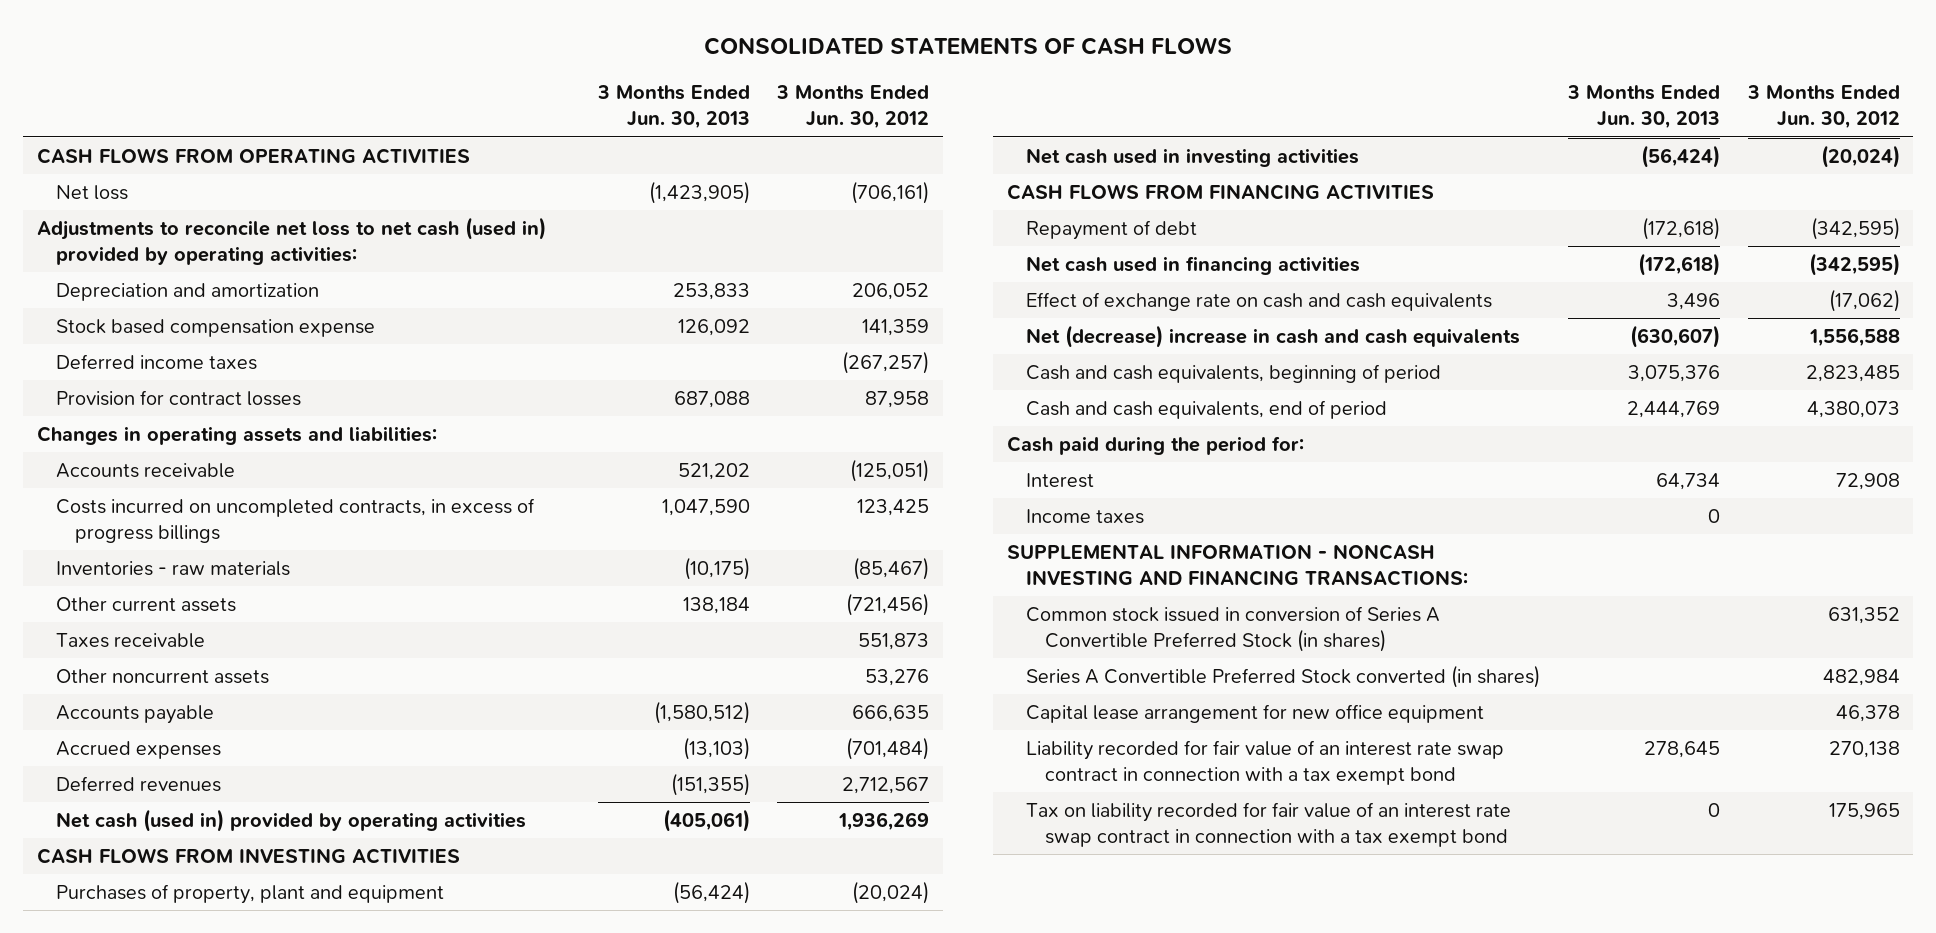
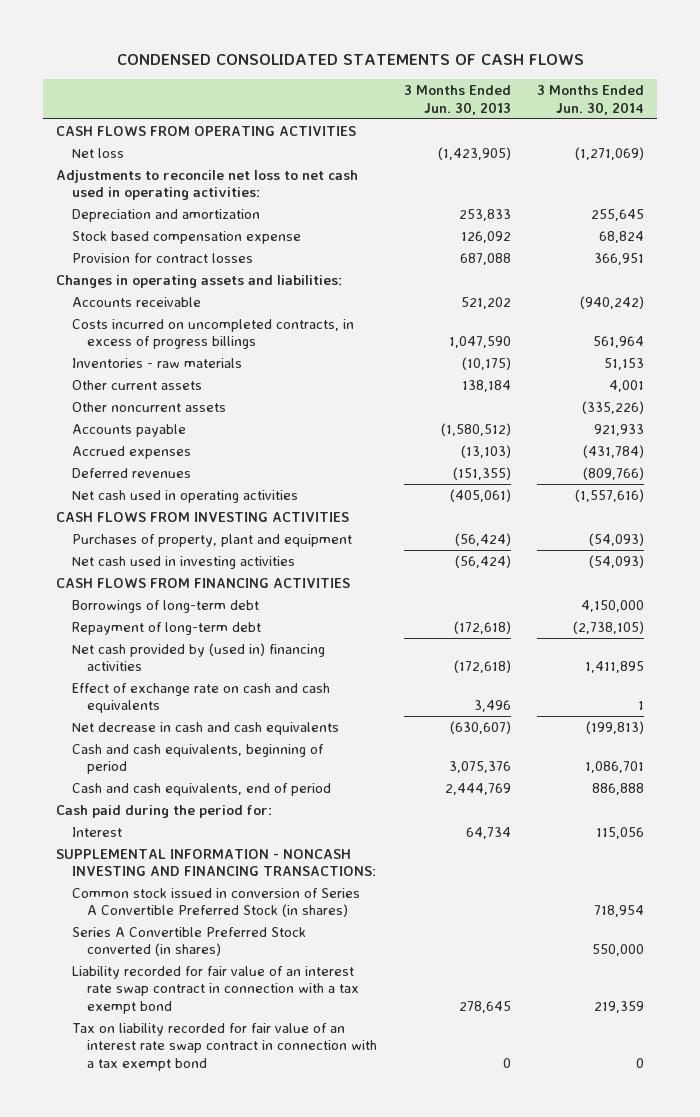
[704,37,1233,56] CONSOLIDATED STATEMENTS OF CASH FLOWS -> [117,54,585,66] CONDENSED CONSOLIDATED STATEMENTS OF CASH FLOWS
[776,85,930,130] 3 Months Ended Jun. 30, 2012 -> none
none -> [536,85,644,115] 3 Months Ended Jun. 30, 2014
[36,216,546,265] Adjustments to reconcile net loss to net cash (used in) provided by operating activities: -> [56,169,359,201] Adjustments to reconcile net loss to net cash used in operating activities:
[56,353,258,370] Deferred income taxes -> none
[56,632,206,648] Taxes receivable -> none
[56,808,527,832] Net cash (used in) provided by operating activities -> [71,489,298,503] Net cash used in operating activities
none -> [71,599,259,613] Borrowings of long-term debt
[1026,219,1198,240] Repayment of debt -> [71,621,261,635] Repayment of long-term debt
[1026,255,1361,275] Net cash used in financing activities -> [71,642,325,672] Net cash provided by (used in) financing activities
[1026,324,1521,348] Net (decrease) increase in cash and cash equivalents -> [71,721,339,735] Net decrease in cash and cash equivalents
[1026,508,1145,524] Income taxes -> none
[1026,703,1485,723] Capital lease arrangement for new office equipment -> none

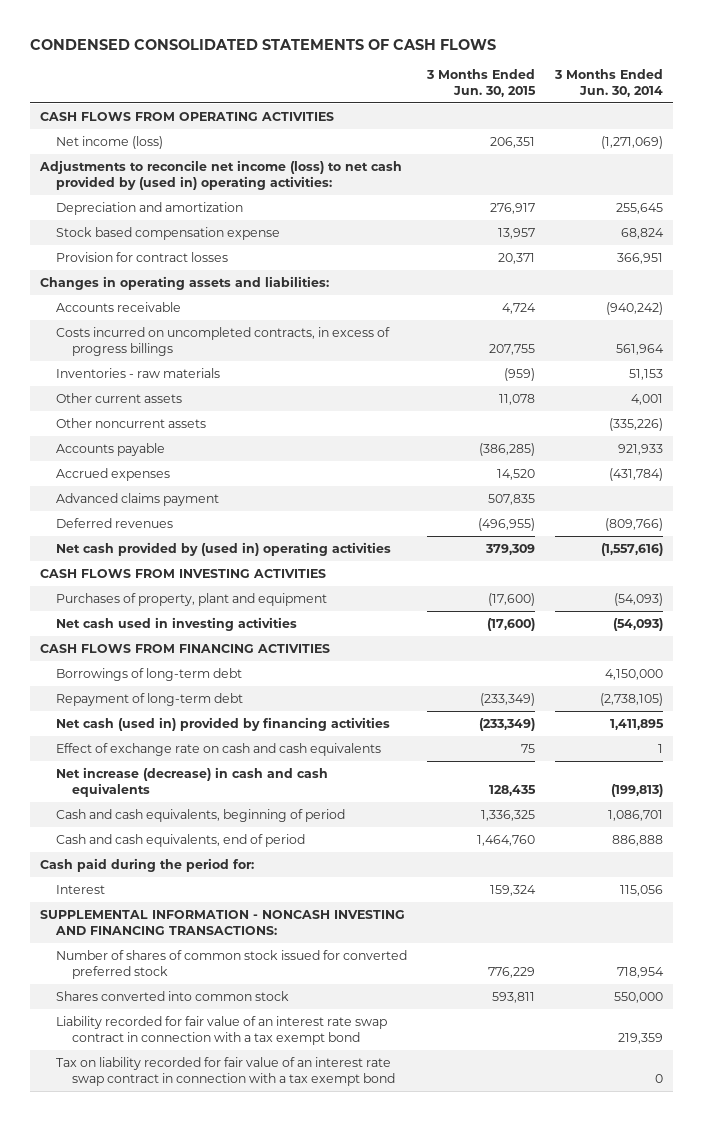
[403,85,511,115] 3 Months Ended Jun. 30, 2013 -> none
none -> [426,69,537,97] 3 Months Ended Jun. 30, 2015
[71,147,124,158] Net loss -> [56,135,164,149] Net income (loss)
[56,169,359,201] Adjustments to reconcile net loss to net cash used in operating activities: -> [38,159,402,190] Adjustments to reconcile net income (loss) to net cash provided by (used in) operating activities:
none -> [56,492,220,506] Advanced claims payment
[71,489,298,503] Net cash used in operating activities -> [56,541,392,556] Net cash provided by (used in) operating activities
[71,642,325,672] Net cash provided by (used in) financing activities -> [56,716,391,731] Net cash (used in) provided by financing activities
[71,721,339,735] Net decrease in cash and cash equivalents -> [56,766,329,797] Net increase (decrease) in cash and cash equivalents
[71,887,360,918] Common stock issued in conversion of Series A Convertible Preferred Stock (in shares) -> [56,949,408,979] Number of shares of common stock issued for converted preferred stock
[71,926,306,957] Series A Convertible Preferred Stock converted (in shares) -> [56,990,290,1001] Shares converted into common stock

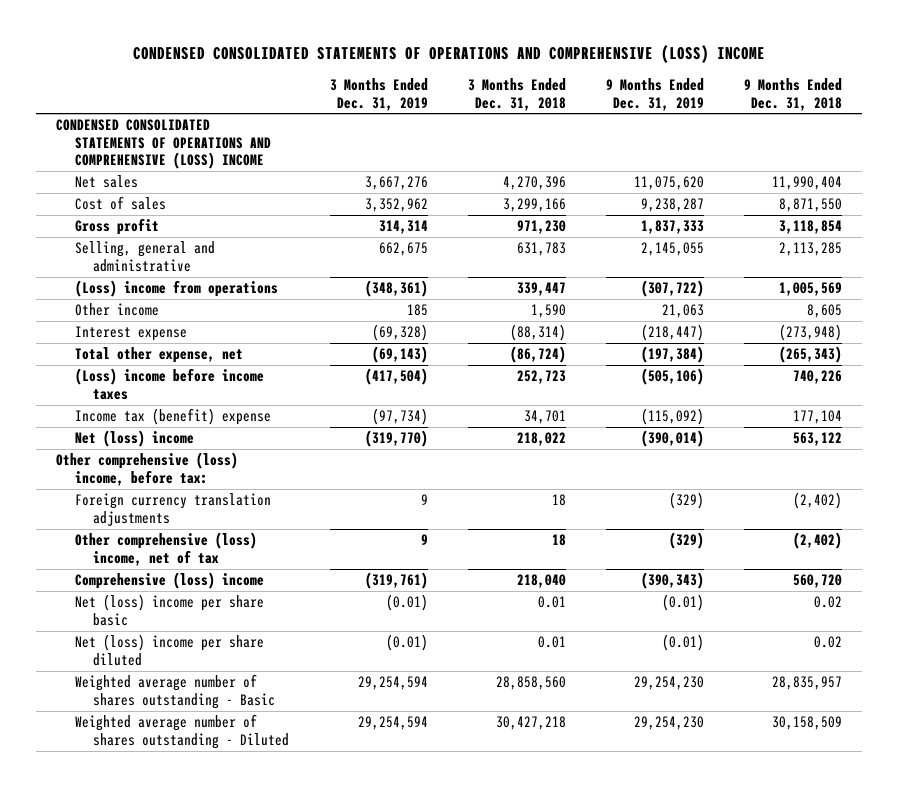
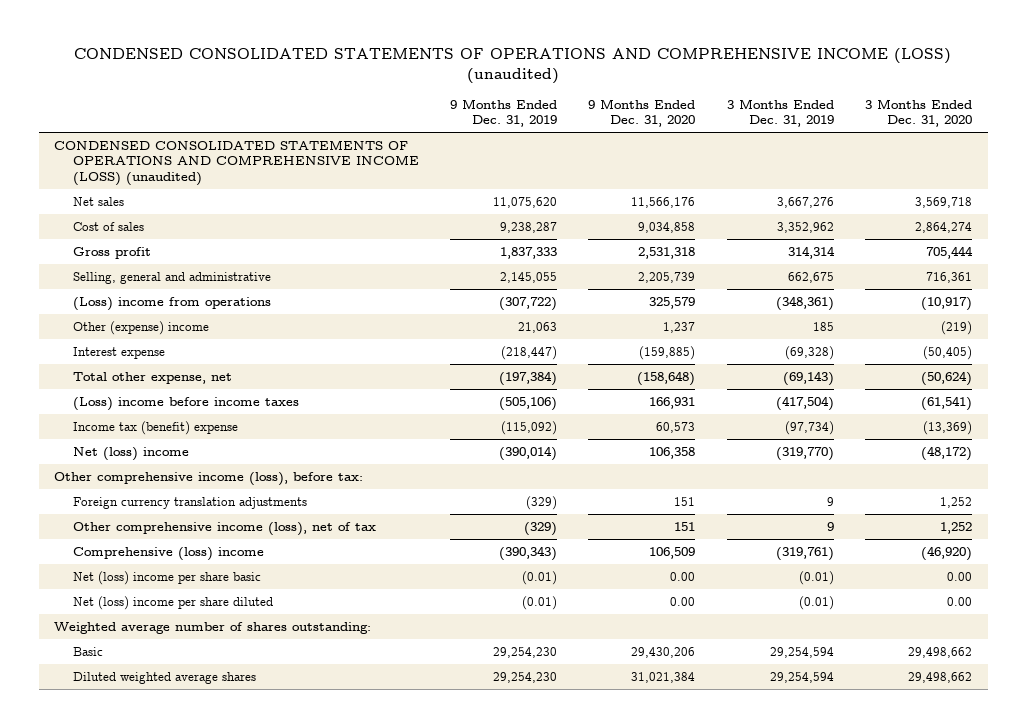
[133,45,766,64] CONDENSED CONSOLIDATED STATEMENTS OF OPERATIONS AND COMPREHENSIVE (LOSS) INCOME -> [74,47,952,84] CONDENSED CONSOLIDATED STATEMENTS OF OPERATIONS AND COMPREHENSIVE INCOME (LOSS) (unaudited)
[467,78,566,111] 3 Months Ended Dec. 31, 2018 -> none
[744,78,843,111] 9 Months Ended Dec. 31, 2018 -> none
none -> [588,98,696,127] 9 Months Ended Dec. 31, 2020
none -> [864,98,972,127] 3 Months Ended Dec. 31, 2020
[56,119,271,170] CONDENSED CONSOLIDATED STATEMENTS OF OPERATIONS AND COMPREHENSIVE (LOSS) INCOME -> [54,140,419,186] CONDENSED CONSOLIDATED STATEMENTS OF OPERATIONS AND COMPREHENSIVE INCOME (LOSS) (unaudited)
[74,303,159,317] Other income -> [72,321,209,336] Other (expense) income
[56,452,239,486] Other comprehensive (loss) income, before tax: -> [54,472,364,487] Other comprehensive income (loss), before tax:
[74,532,257,566] Other comprehensive (loss) income, net of tax -> [72,522,376,537] Other comprehensive income (loss), net of tax
none -> [54,622,372,635] Weighted average number of shares outstanding:
[74,674,276,709] Weighted average number of shares outstanding - Basic -> [72,647,103,657] Basic
[74,714,290,749] Weighted average number of shares outstanding - Diluted -> [72,672,256,685] Diluted weighted average shares

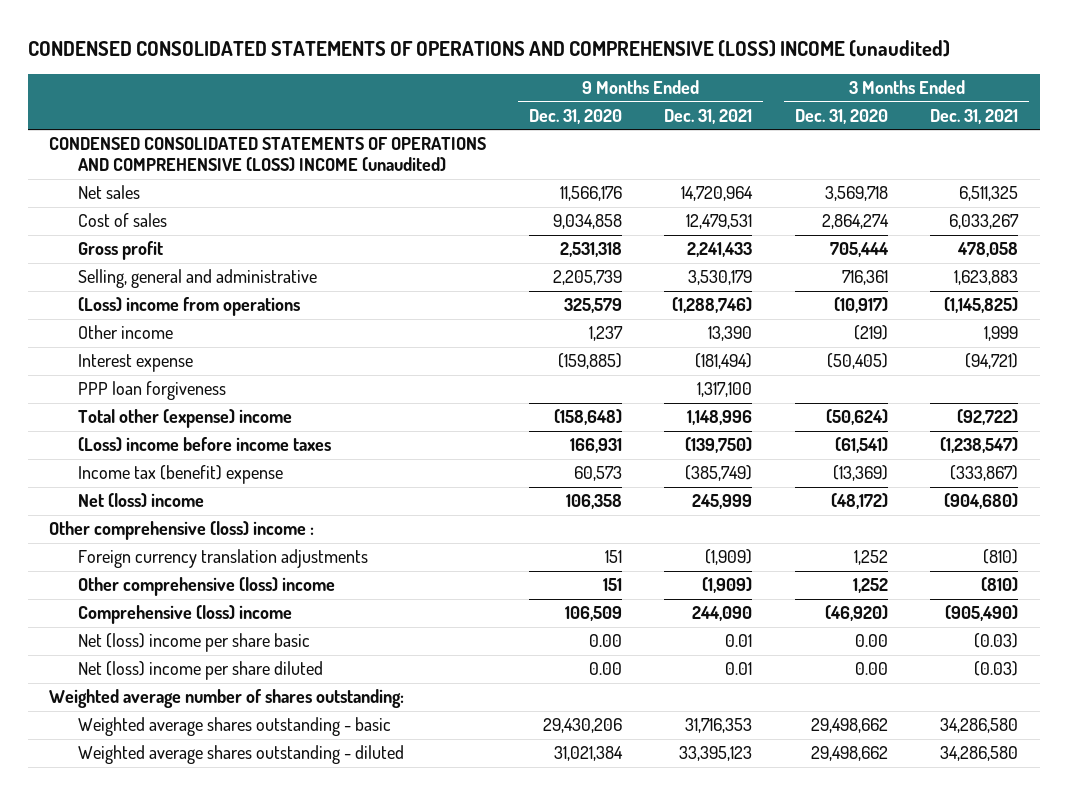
[74,47,952,84] CONDENSED CONSOLIDATED STATEMENTS OF OPERATIONS AND COMPREHENSIVE INCOME (LOSS) (unaudited) -> [28,39,951,57] CONDENSED CONSOLIDATED STATEMENTS OF OPERATIONS AND COMPREHENSIVE (LOSS) INCOME (unaudited)
[449,98,557,127] 9 Months Ended Dec. 31, 2019 -> none
[726,98,834,127] 3 Months Ended Dec. 31, 2019 -> none
none -> [664,108,753,124] Dec. 31, 2021
none -> [930,108,1019,124] Dec. 31, 2021
[54,140,419,186] CONDENSED CONSOLIDATED STATEMENTS OF OPERATIONS AND COMPREHENSIVE INCOME (LOSS) (unaudited) -> [49,137,487,173] CONDENSED CONSOLIDATED STATEMENTS OF OPERATIONS AND COMPREHENSIVE (LOSS) INCOME (unaudited)
[72,321,209,336] Other (expense) income -> [77,325,173,340] Other income
none -> [77,381,226,401] PPP loan forgiveness
[72,372,232,385] Total other expense, net -> [77,409,292,429] Total other (expense) income
[54,472,364,487] Other comprehensive income (loss), before tax: -> [49,521,315,541] Other comprehensive (loss) income :
[72,522,376,537] Other comprehensive income (loss), net of tax -> [77,577,335,597] Other comprehensive (loss) income
[72,647,103,657] Basic -> [77,717,391,737] Weighted average shares outstanding - basic
[72,672,256,685] Diluted weighted average shares -> [77,745,404,765] Weighted average shares outstanding - diluted

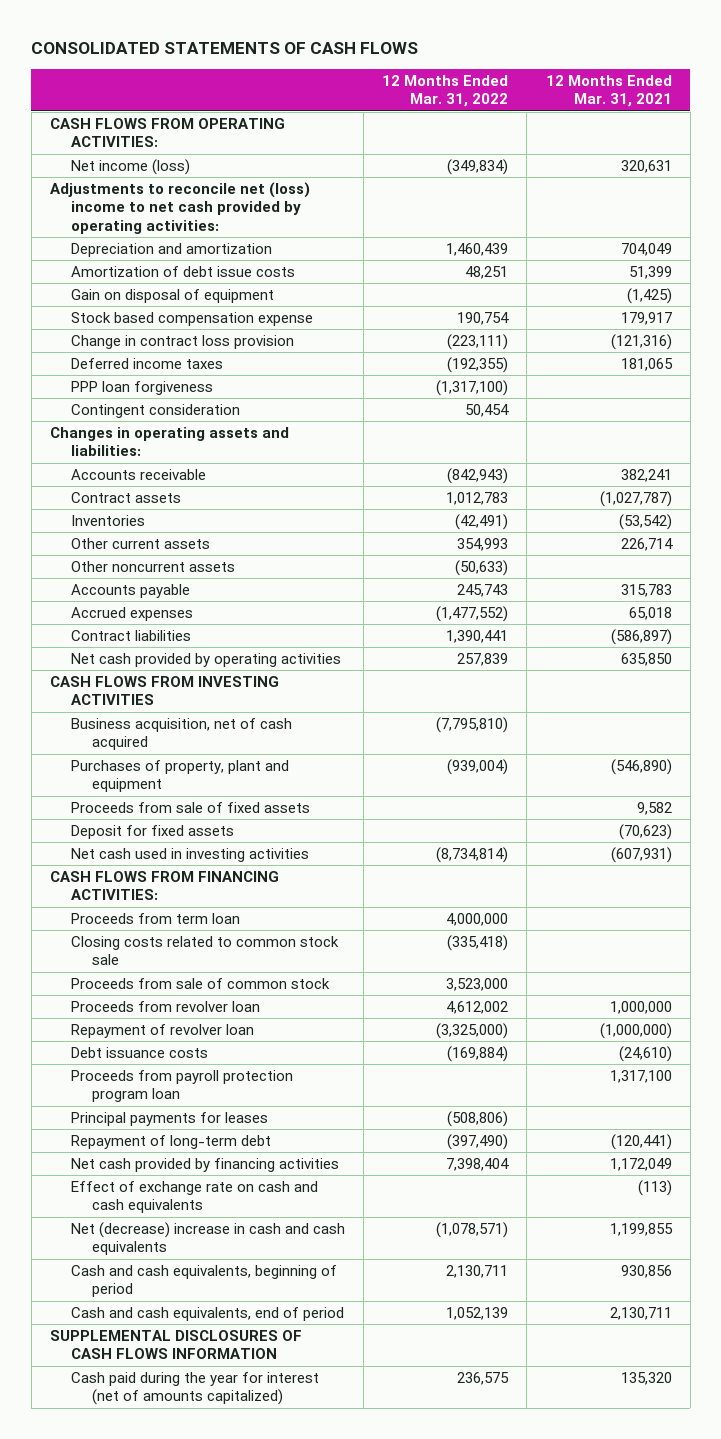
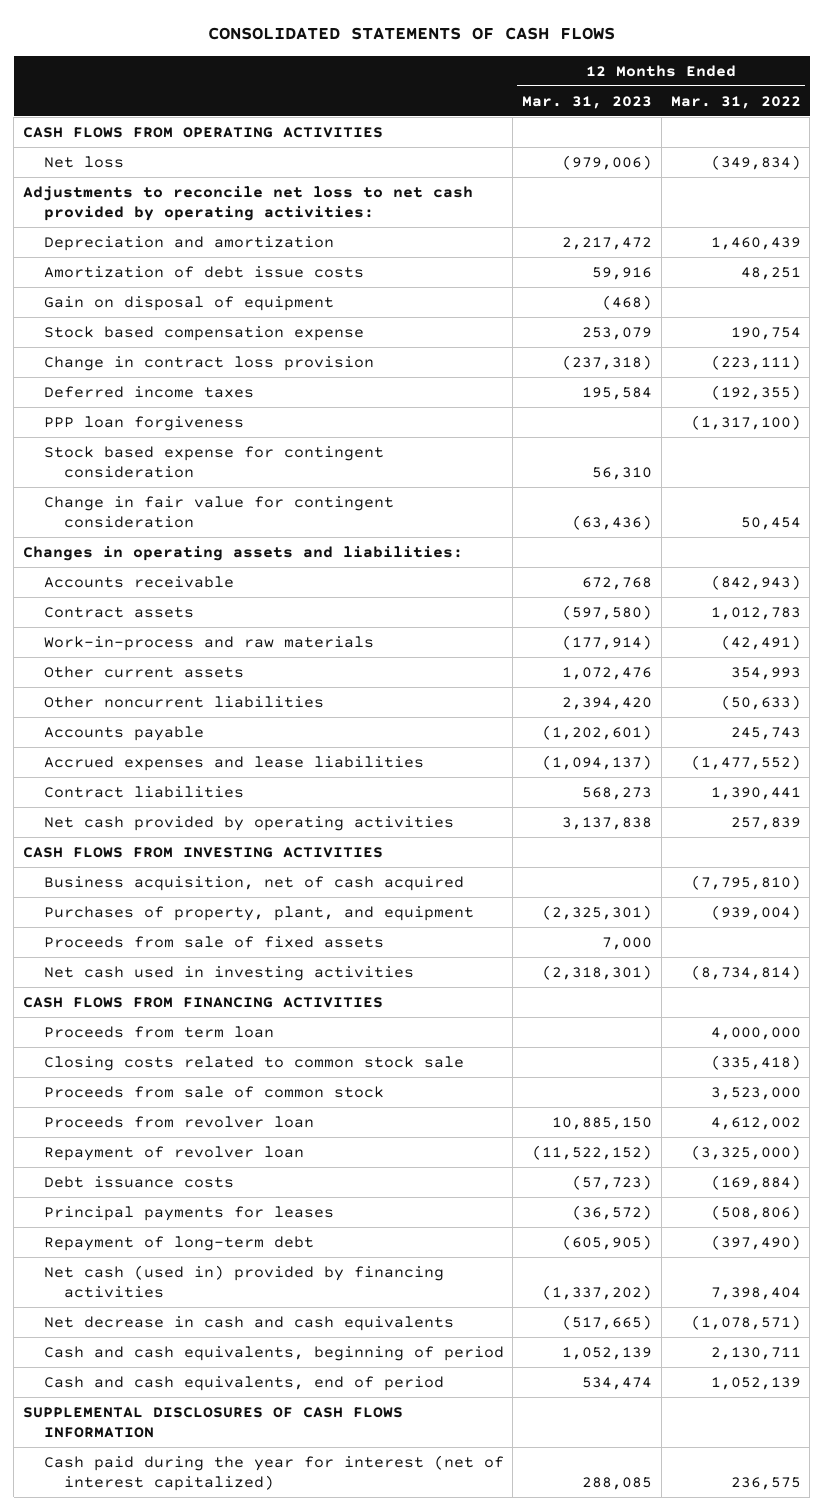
[545,74,672,108] 12 Months Ended Mar. 31, 2021 -> none
none -> [522,95,653,109] Mar. 31, 2023
[49,117,285,148] CASH FLOWS FROM OPERATING ACTIVITIES: -> [22,126,383,138] CASH FLOWS FROM OPERATING ACTIVITIES
[70,158,190,175] Net income (loss) -> [43,155,124,168] Net loss
[49,181,310,234] Adjustments to reconcile net (loss) income to net cash provided by operating activities: -> [22,185,473,222] Adjustments to reconcile net loss to net cash provided by operating activities:
none -> [43,445,384,479] Stock based expense for contingent consideration
[70,403,240,418] Contingent consideration -> [43,495,394,529] Change in fair value for contingent consideration
[70,514,145,526] Inventories -> [43,635,374,651] Work-in-process and raw materials
[70,560,235,572] Other noncurrent assets -> [43,695,324,708] Other noncurrent liabilities
[70,606,193,621] Accrued expenses -> [43,755,424,771] Accrued expenses and lease liabilities
[70,759,289,793] Purchases of property, plant and equipment -> [43,905,474,921] Purchases of property, plant, and equipment
[70,824,234,839] Deposit for fixed assets -> none
[49,870,279,901] CASH FLOWS FROM FINANCING ACTIVITIES: -> [22,996,383,1008] CASH FLOWS FROM FINANCING ACTIVITIES
[70,1069,293,1103] Proceeds from payroll protection program loan -> none
[70,1180,318,1214] Effect of exchange rate on cash and cash equivalents -> none
[70,1157,339,1172] Net cash provided by financing activities -> [43,1264,444,1299] Net cash (used in) provided by financing activities
[70,1221,345,1256] Net (decrease) increase in cash and cash equivalents -> [43,1315,454,1331] Net decrease in cash and cash equivalents
[70,1371,319,1406] Cash paid during the year for interest (net of amounts capitalized) -> [43,1454,504,1492] Cash paid during the year for interest (net of interest capitalized)

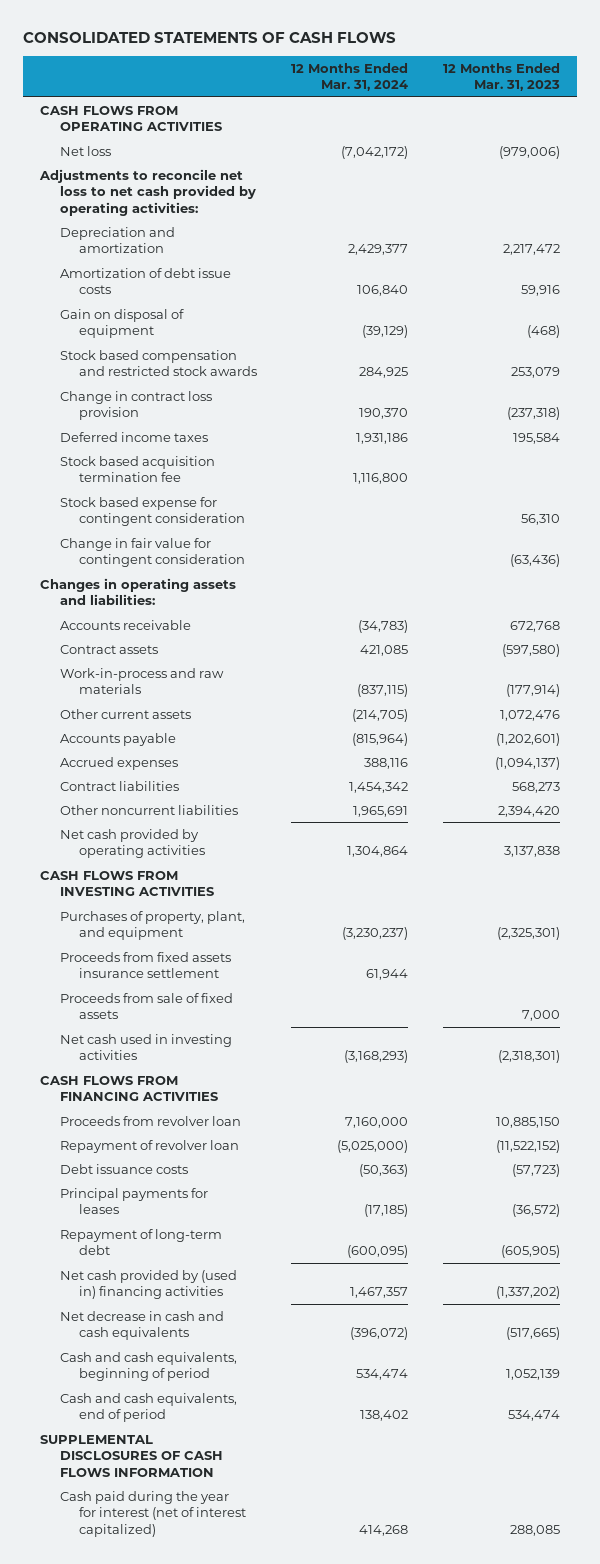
[670,95,801,109] Mar. 31, 2022 -> none
none -> [291,62,409,92] 12 Months Ended Mar. 31, 2024
[43,325,364,341] Stock based compensation expense -> [59,349,257,377] Stock based compensation and restricted stock awards
[43,415,244,431] PPP loan forgiveness -> none
none -> [59,455,215,483] Stock based acquisition termination fee
[43,755,424,771] Accrued expenses and lease liabilities -> [59,756,178,770] Accrued expenses
[43,695,324,708] Other noncurrent liabilities -> [59,804,238,815] Other noncurrent liabilities
[43,875,464,891] Business acquisition, net of cash acquired -> none
none -> [59,951,231,979] Proceeds from fixed assets insurance settlement
[43,1025,274,1038] Proceeds from term loan -> none
[43,1055,464,1071] Closing costs related to common stock sale -> none
[43,1085,384,1098] Proceeds from sale of common stock -> none
[43,1264,444,1299] Net cash (used in) provided by financing activities -> [59,1269,237,1300] Net cash provided by (used in) financing activities

